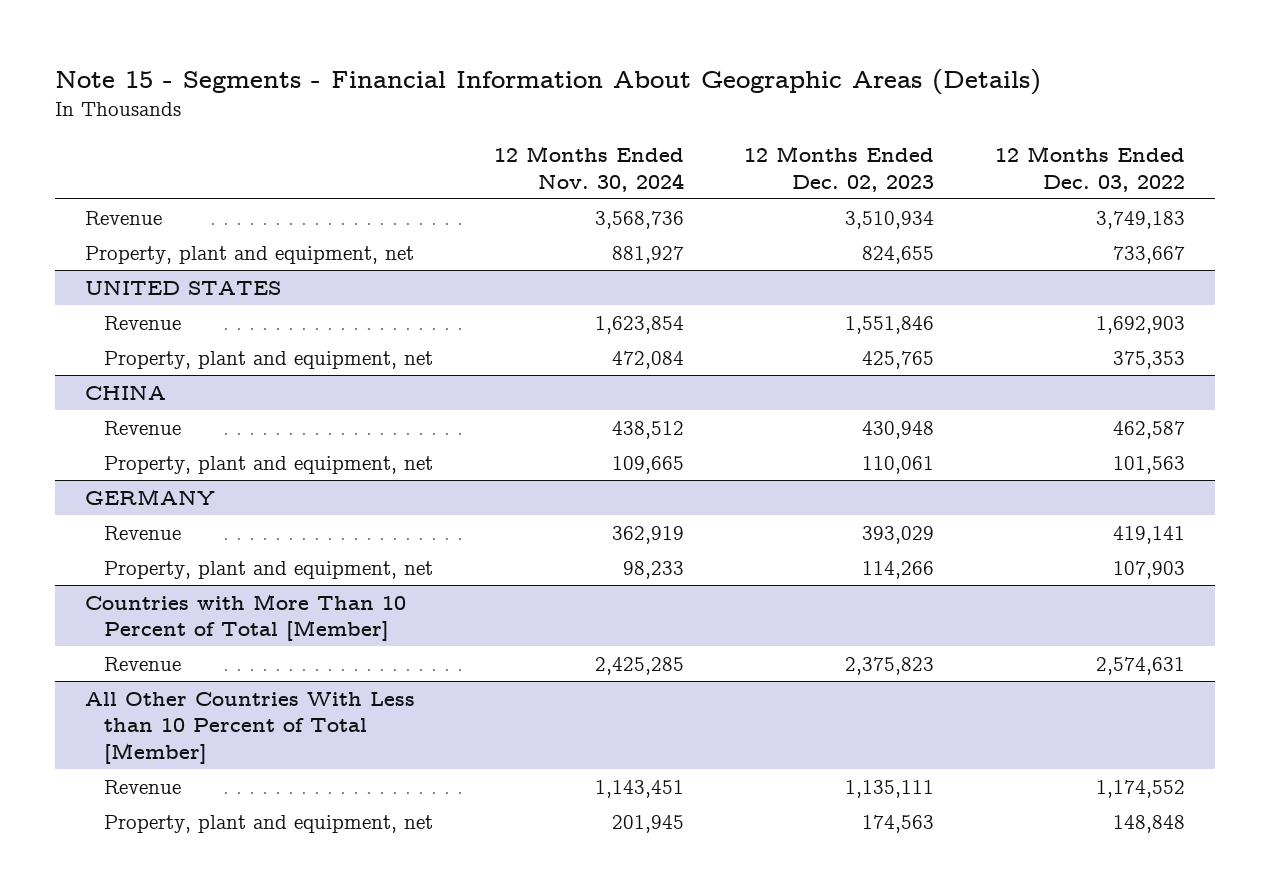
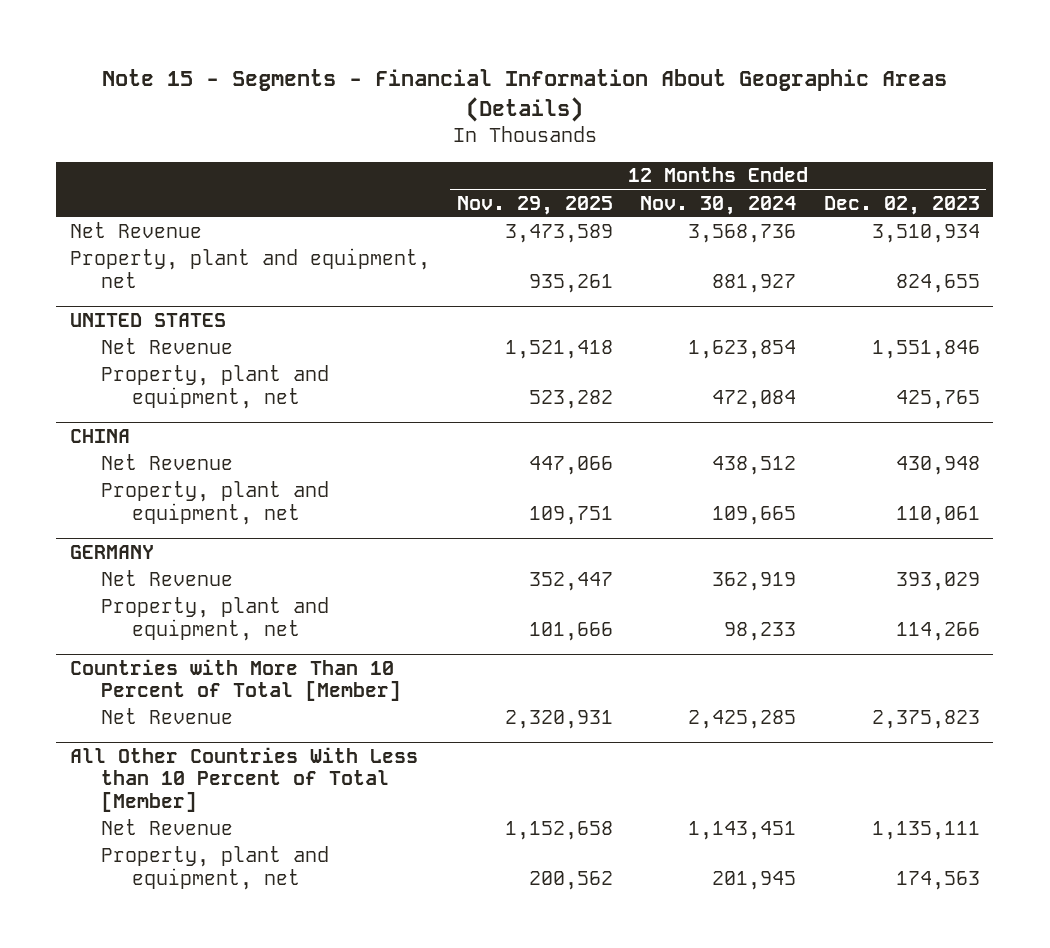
[994,145,1185,192] 12 Months Ended Dec. 03, 2022 -> none
none -> [457,195,614,215] Nov. 29, 2025
[85,210,163,225] Revenue -> [70,222,203,239] Net Revenue
[103,315,181,330] Revenue -> [100,338,233,355] Net Revenue
[103,420,181,435] Revenue -> [100,454,233,471] Net Revenue
[103,525,181,540] Revenue -> [100,570,233,587] Net Revenue
[103,656,181,671] Revenue -> [100,708,233,725] Net Revenue
[103,779,181,794] Revenue -> [100,819,233,836] Net Revenue

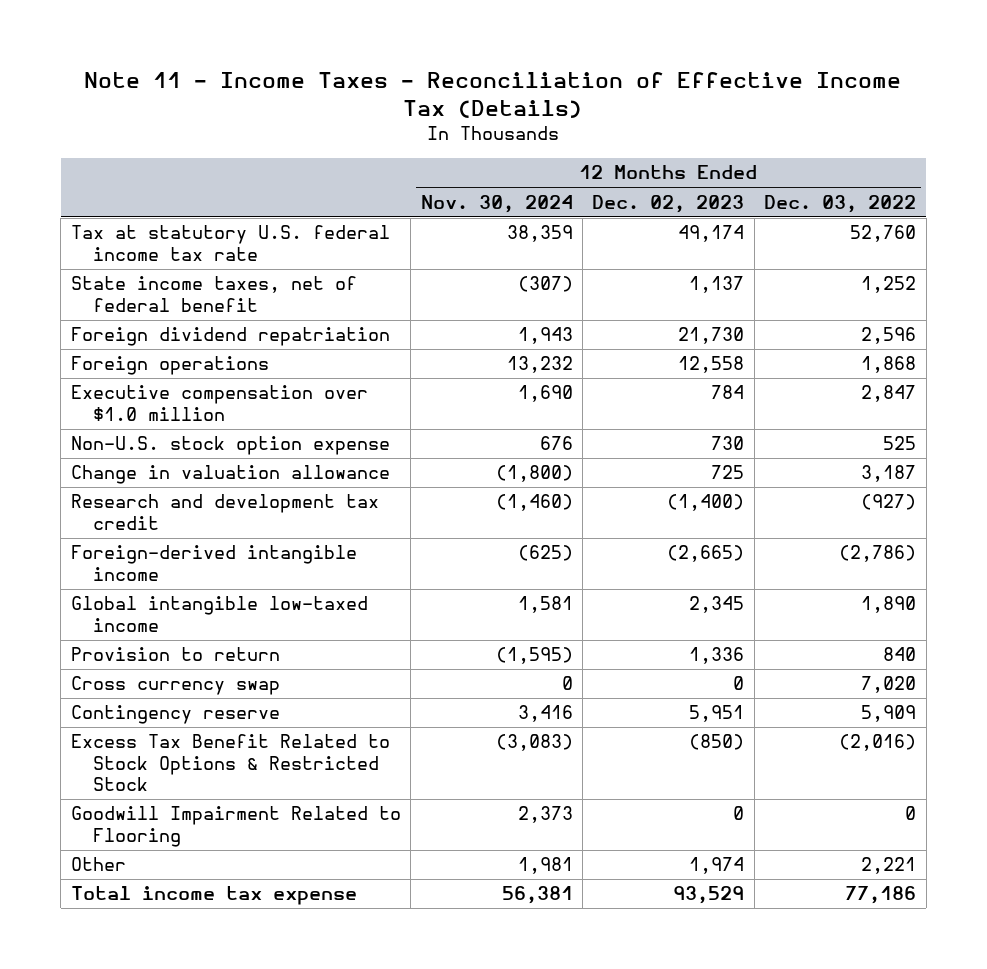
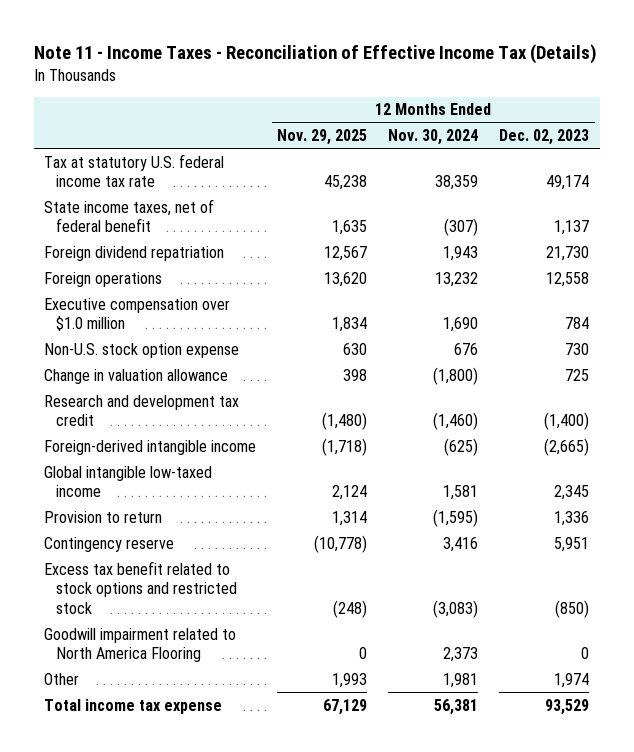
[764,194,917,213] Dec. 03, 2022 -> none
none -> [277,129,368,146] Nov. 29, 2025
[70,676,280,696] Cross currency swap -> none
[70,734,390,792] Excess Tax Benefit Related to Stock Options & Restricted Stock -> [44,560,237,614] Excess tax benefit related to stock options and restricted stock
[70,806,401,847] Goodwill Impairment Related to Flooring -> [44,627,237,663] Goodwill impairment related to North America Flooring

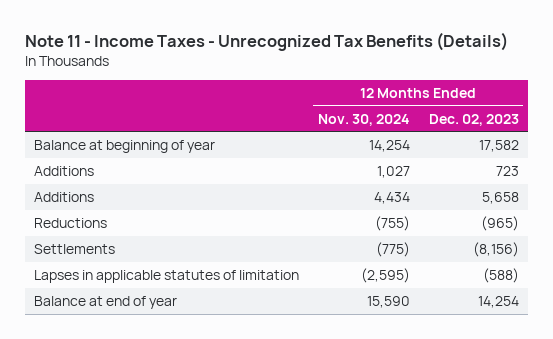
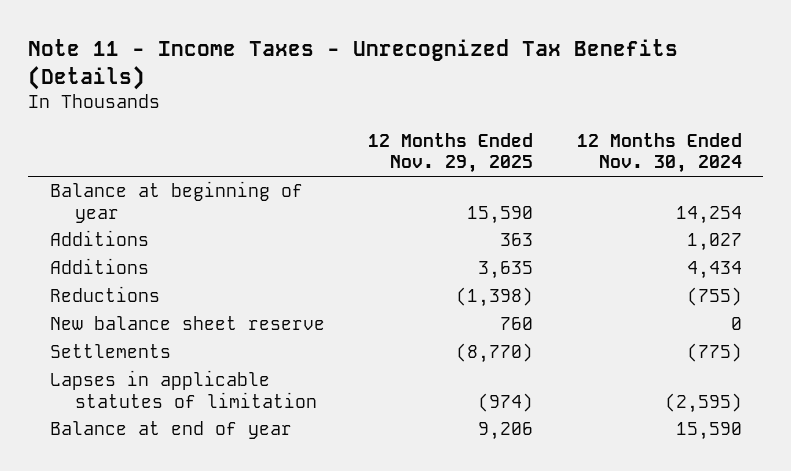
[428,113,519,126] Dec. 02, 2023 -> none
none -> [368,132,534,174] 12 Months Ended Nov. 29, 2025
none -> [49,316,325,331] New balance sheet reserve

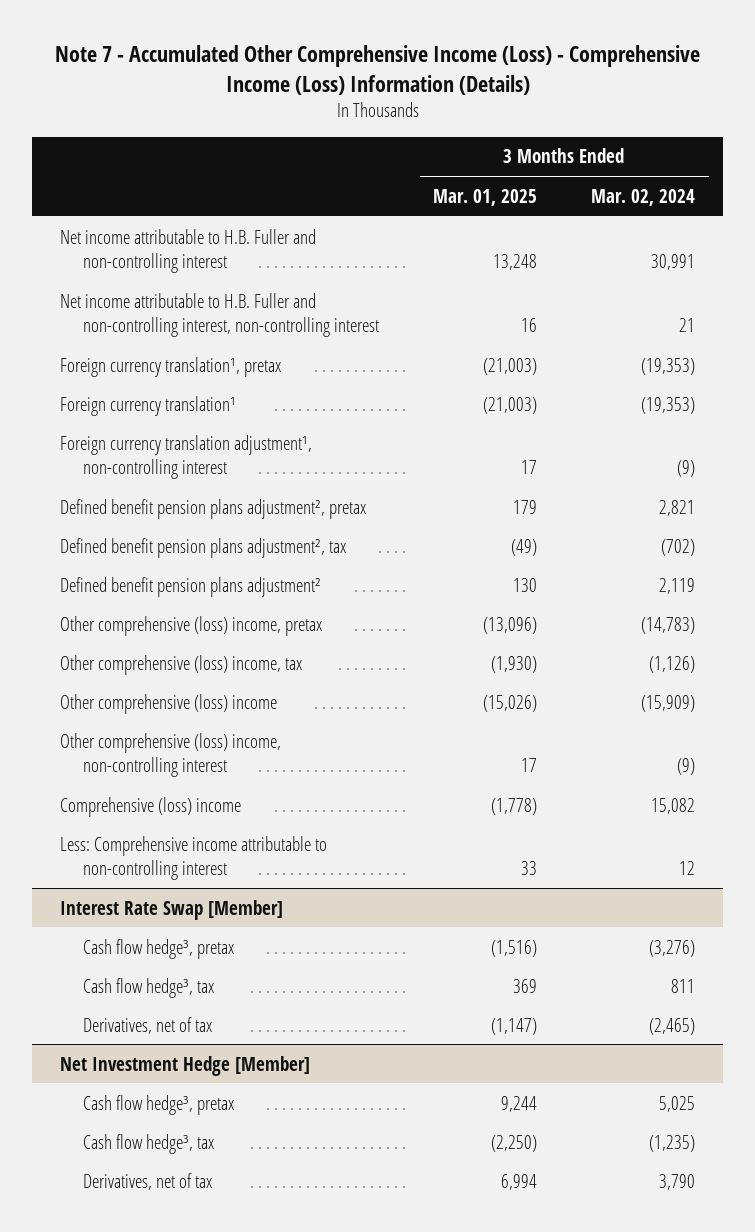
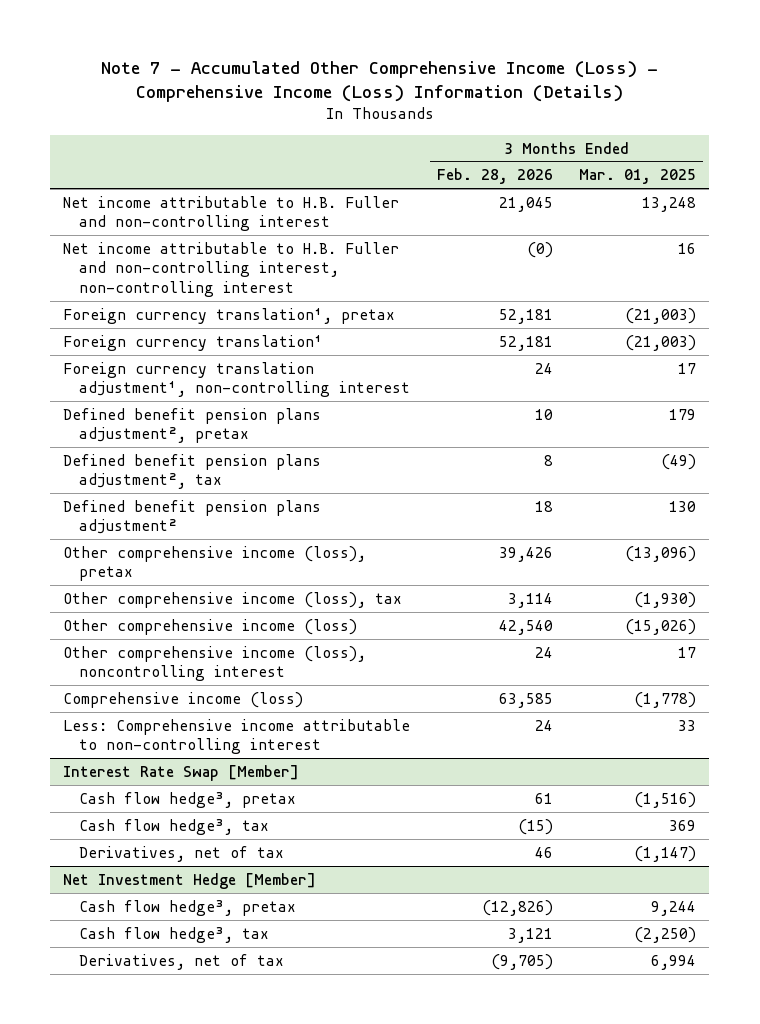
[591,188,696,206] Mar. 02, 2024 -> none
none -> [436,168,553,185] Feb. 28, 2026
[59,615,322,636] Other comprehensive (loss) income, pretax -> [63,545,367,582] Other comprehensive income (loss), pretax
[59,654,302,675] Other comprehensive (loss) income, tax -> [63,591,403,608] Other comprehensive income (loss), tax
[59,693,277,714] Other comprehensive (loss) income -> [63,618,358,635] Other comprehensive income (loss)
[59,732,281,778] Other comprehensive (loss) income, non-controlling interest -> [63,645,367,682] Other comprehensive income (loss), noncontrolling interest
[59,796,241,817] Comprehensive (loss) income -> [63,691,304,708] Comprehensive income (loss)

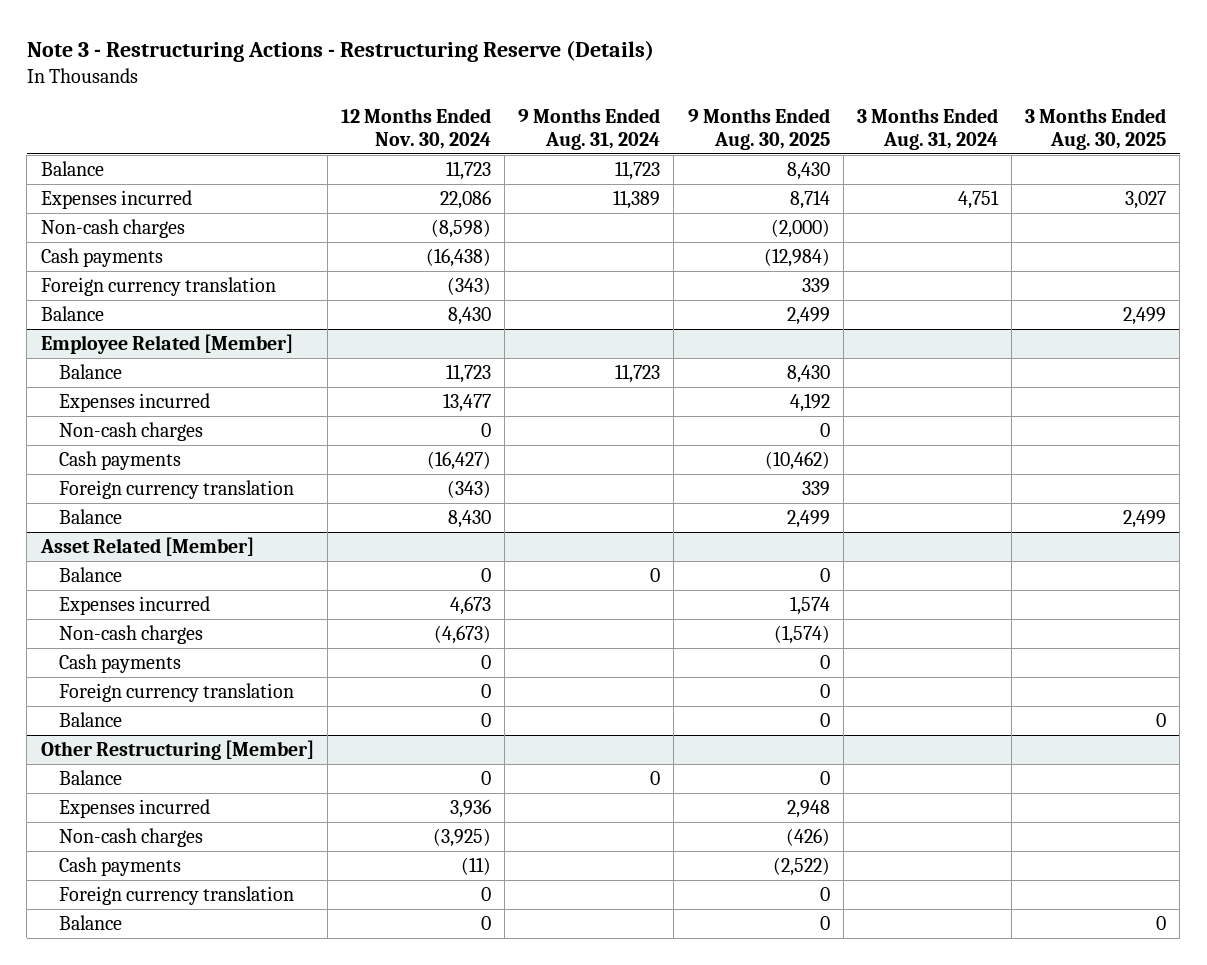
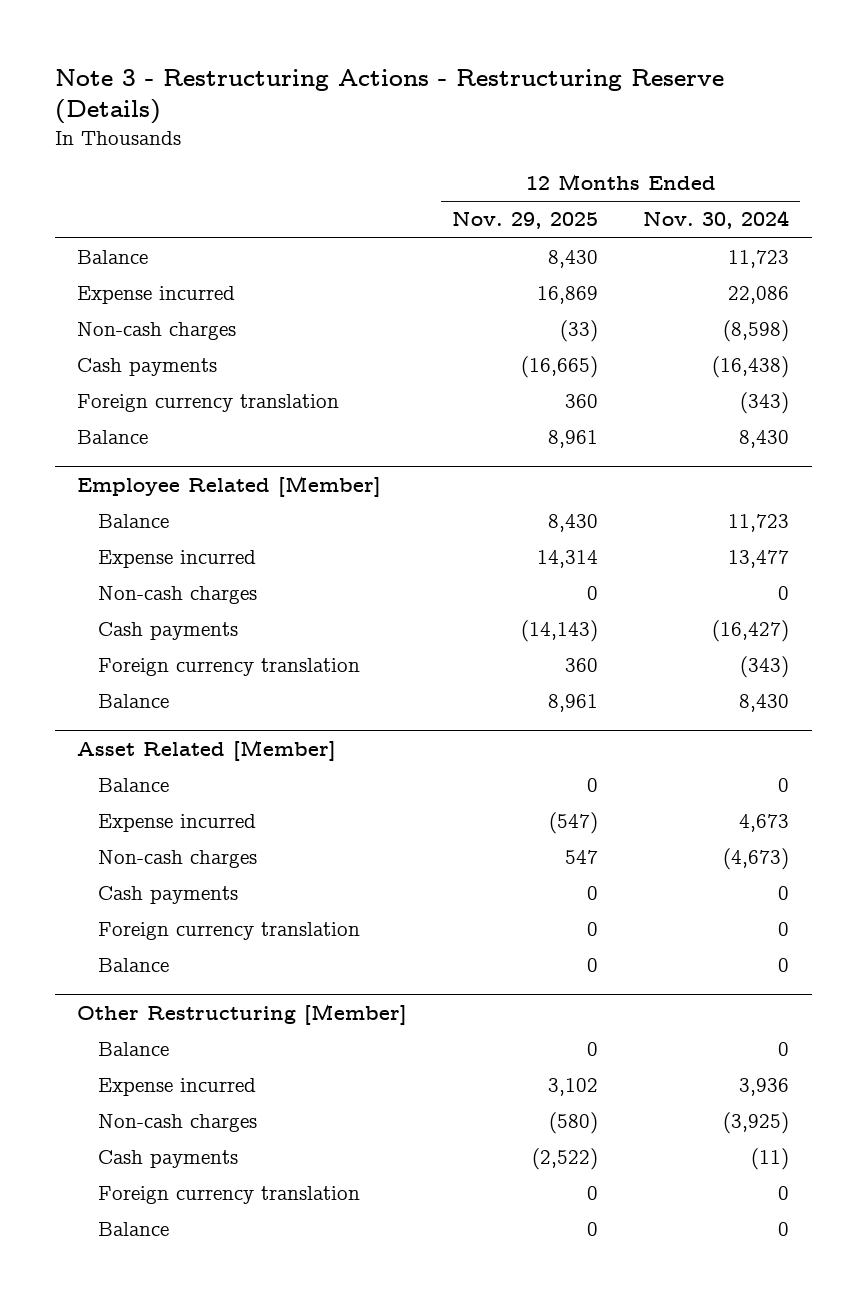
[518,108,661,150] 9 Months Ended Aug. 31, 2024 -> none
[687,108,830,150] 9 Months Ended Aug. 30, 2025 -> none
[856,108,998,150] 3 Months Ended Aug. 31, 2024 -> none
[1025,108,1167,150] 3 Months Ended Aug. 30, 2025 -> none
none -> [452,211,599,230] Nov. 29, 2025
[40,189,192,209] Expenses incurred -> [77,286,236,305] Expense incurred
[59,392,211,412] Expenses incurred -> [98,550,257,569] Expense incurred
[59,595,211,615] Expenses incurred -> [98,814,257,833] Expense incurred
[59,798,211,818] Expenses incurred -> [98,1078,257,1097] Expense incurred

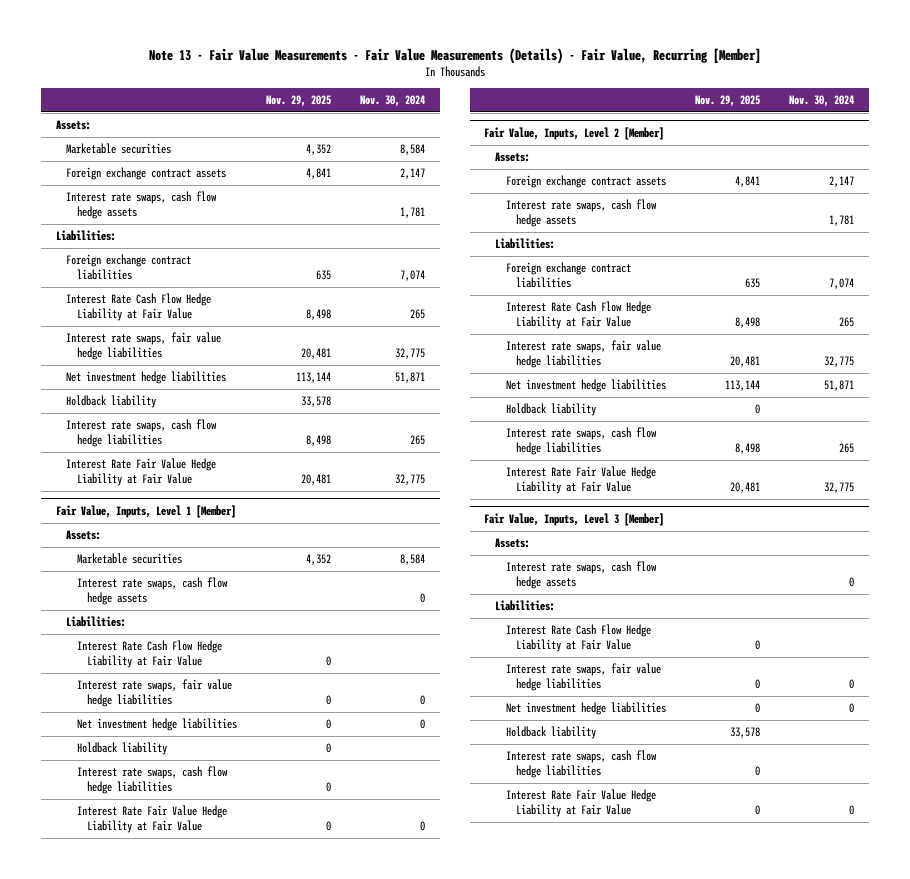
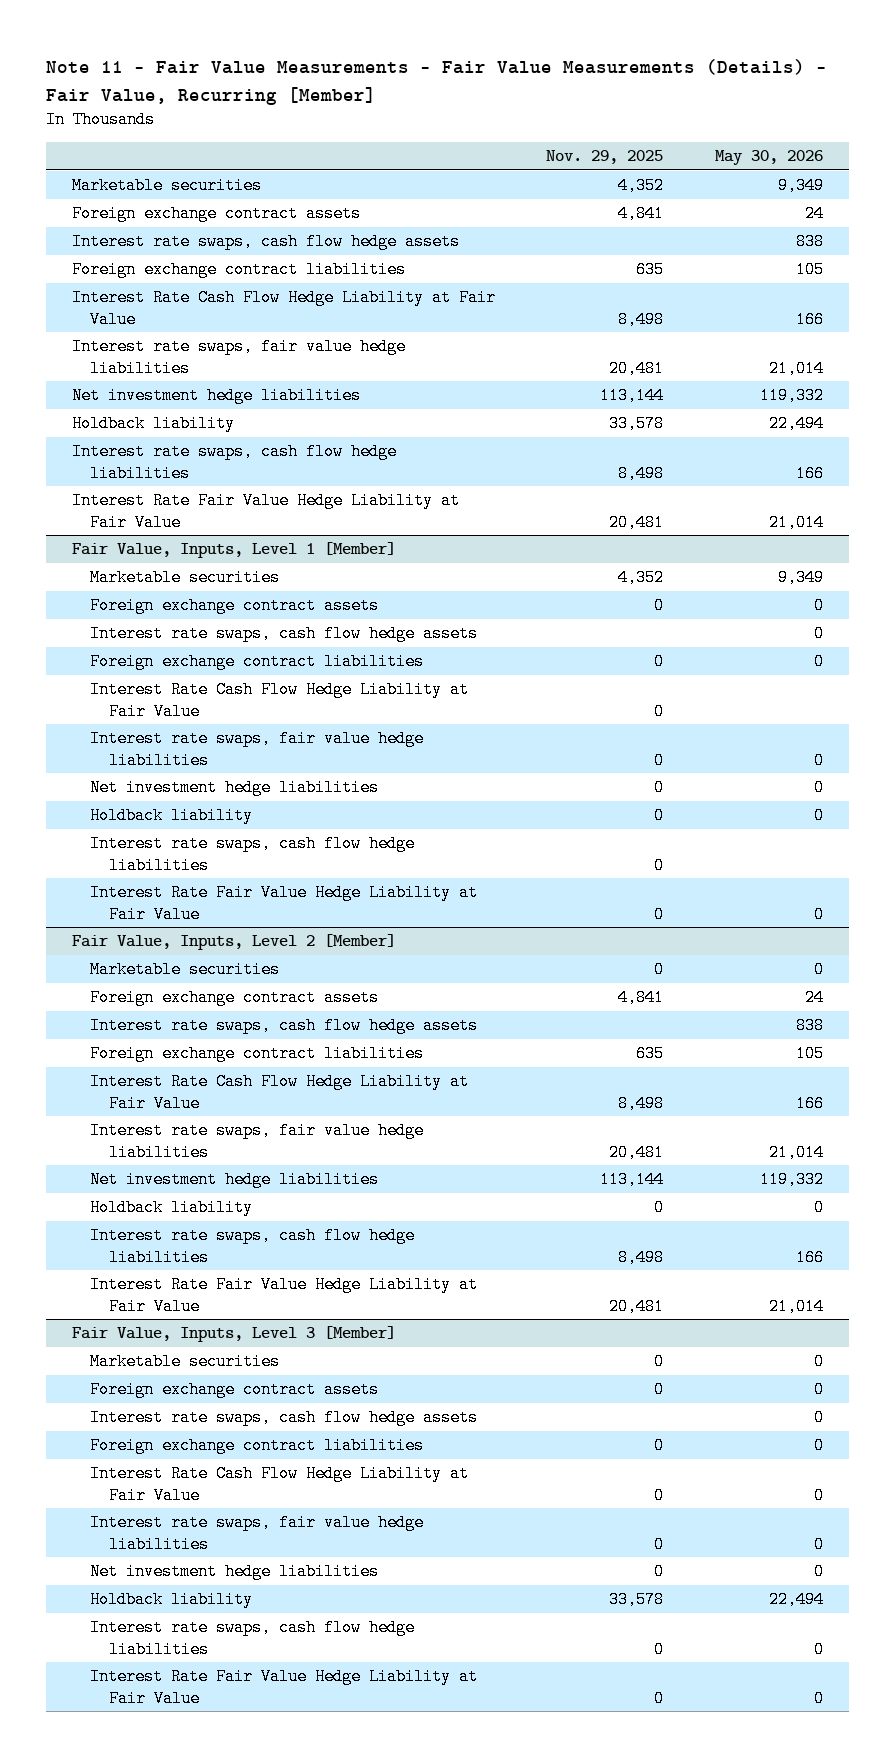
[148,47,761,64] Note 13 - Fair Value Measurements - Fair Value Measurements (Details) - Fair Value, Recurring [Member] -> [45,59,827,105] Note 11 - Fair Value Measurements - Fair Value Measurements (Details) - Fair Value, Recurring [Member]
[360,94,426,107] Nov. 30, 2024 -> none
none -> [715,150,824,166] May 30, 2026
[55,120,91,131] Assets: -> none
[55,230,116,242] Liabilities: -> none
[66,530,102,541] Assets: -> none
none -> [90,597,380,615] Foreign exchange contract assets
[66,616,127,628] Liabilities: -> none
none -> [90,653,425,671] Foreign exchange contract liabilities
[495,152,531,163] Assets: -> none
none -> [90,961,281,979] Marketable securities
[495,238,556,250] Liabilities: -> none
[495,538,531,549] Assets: -> none
none -> [90,1353,281,1371] Marketable securities
none -> [90,1381,380,1399] Foreign exchange contract assets
[495,600,556,612] Liabilities: -> none
none -> [90,1437,425,1455] Foreign exchange contract liabilities

